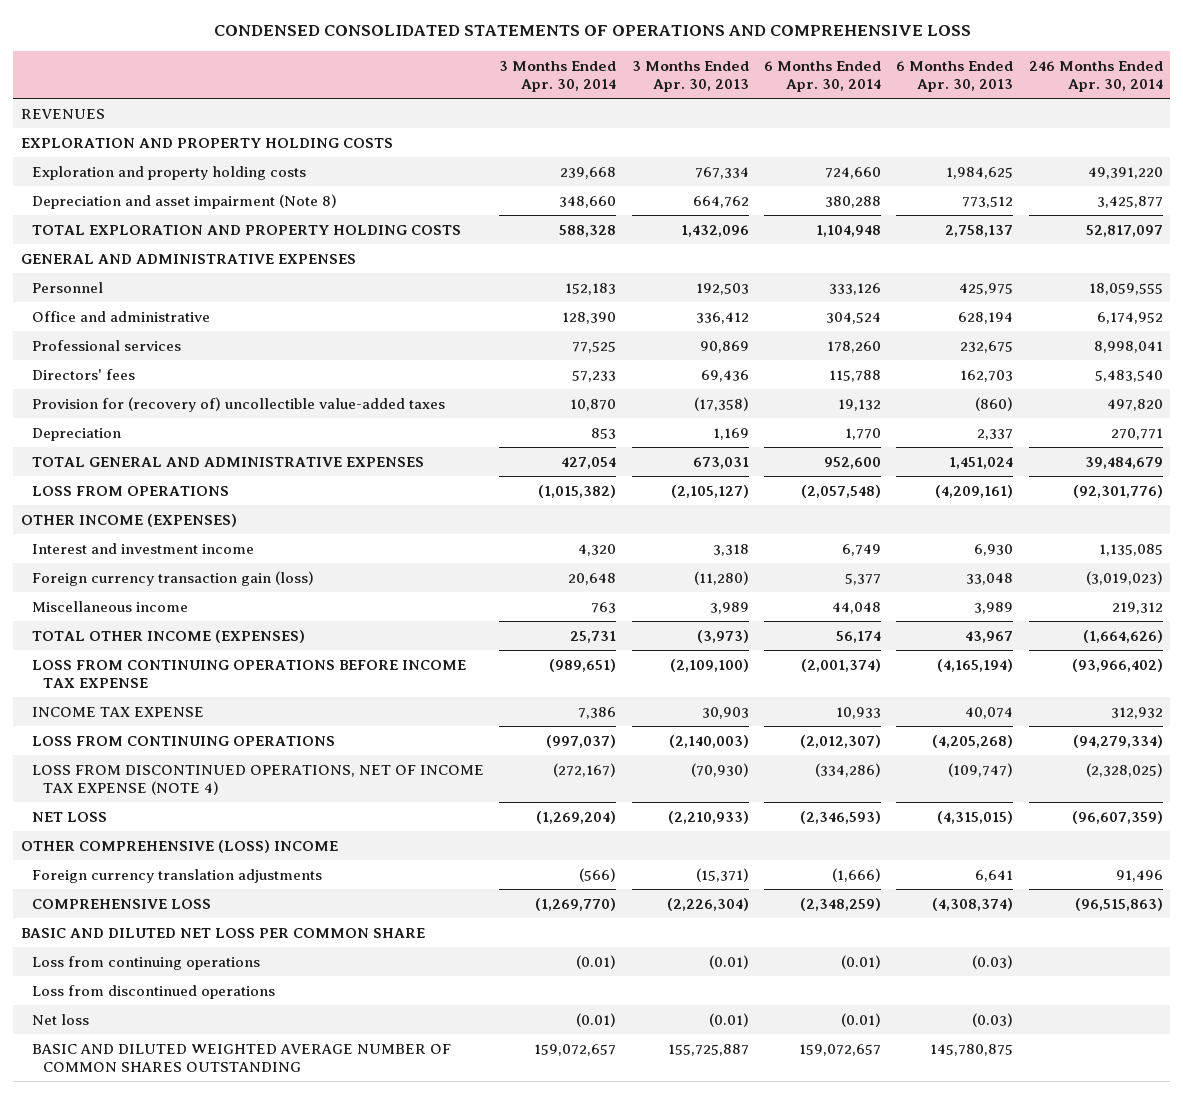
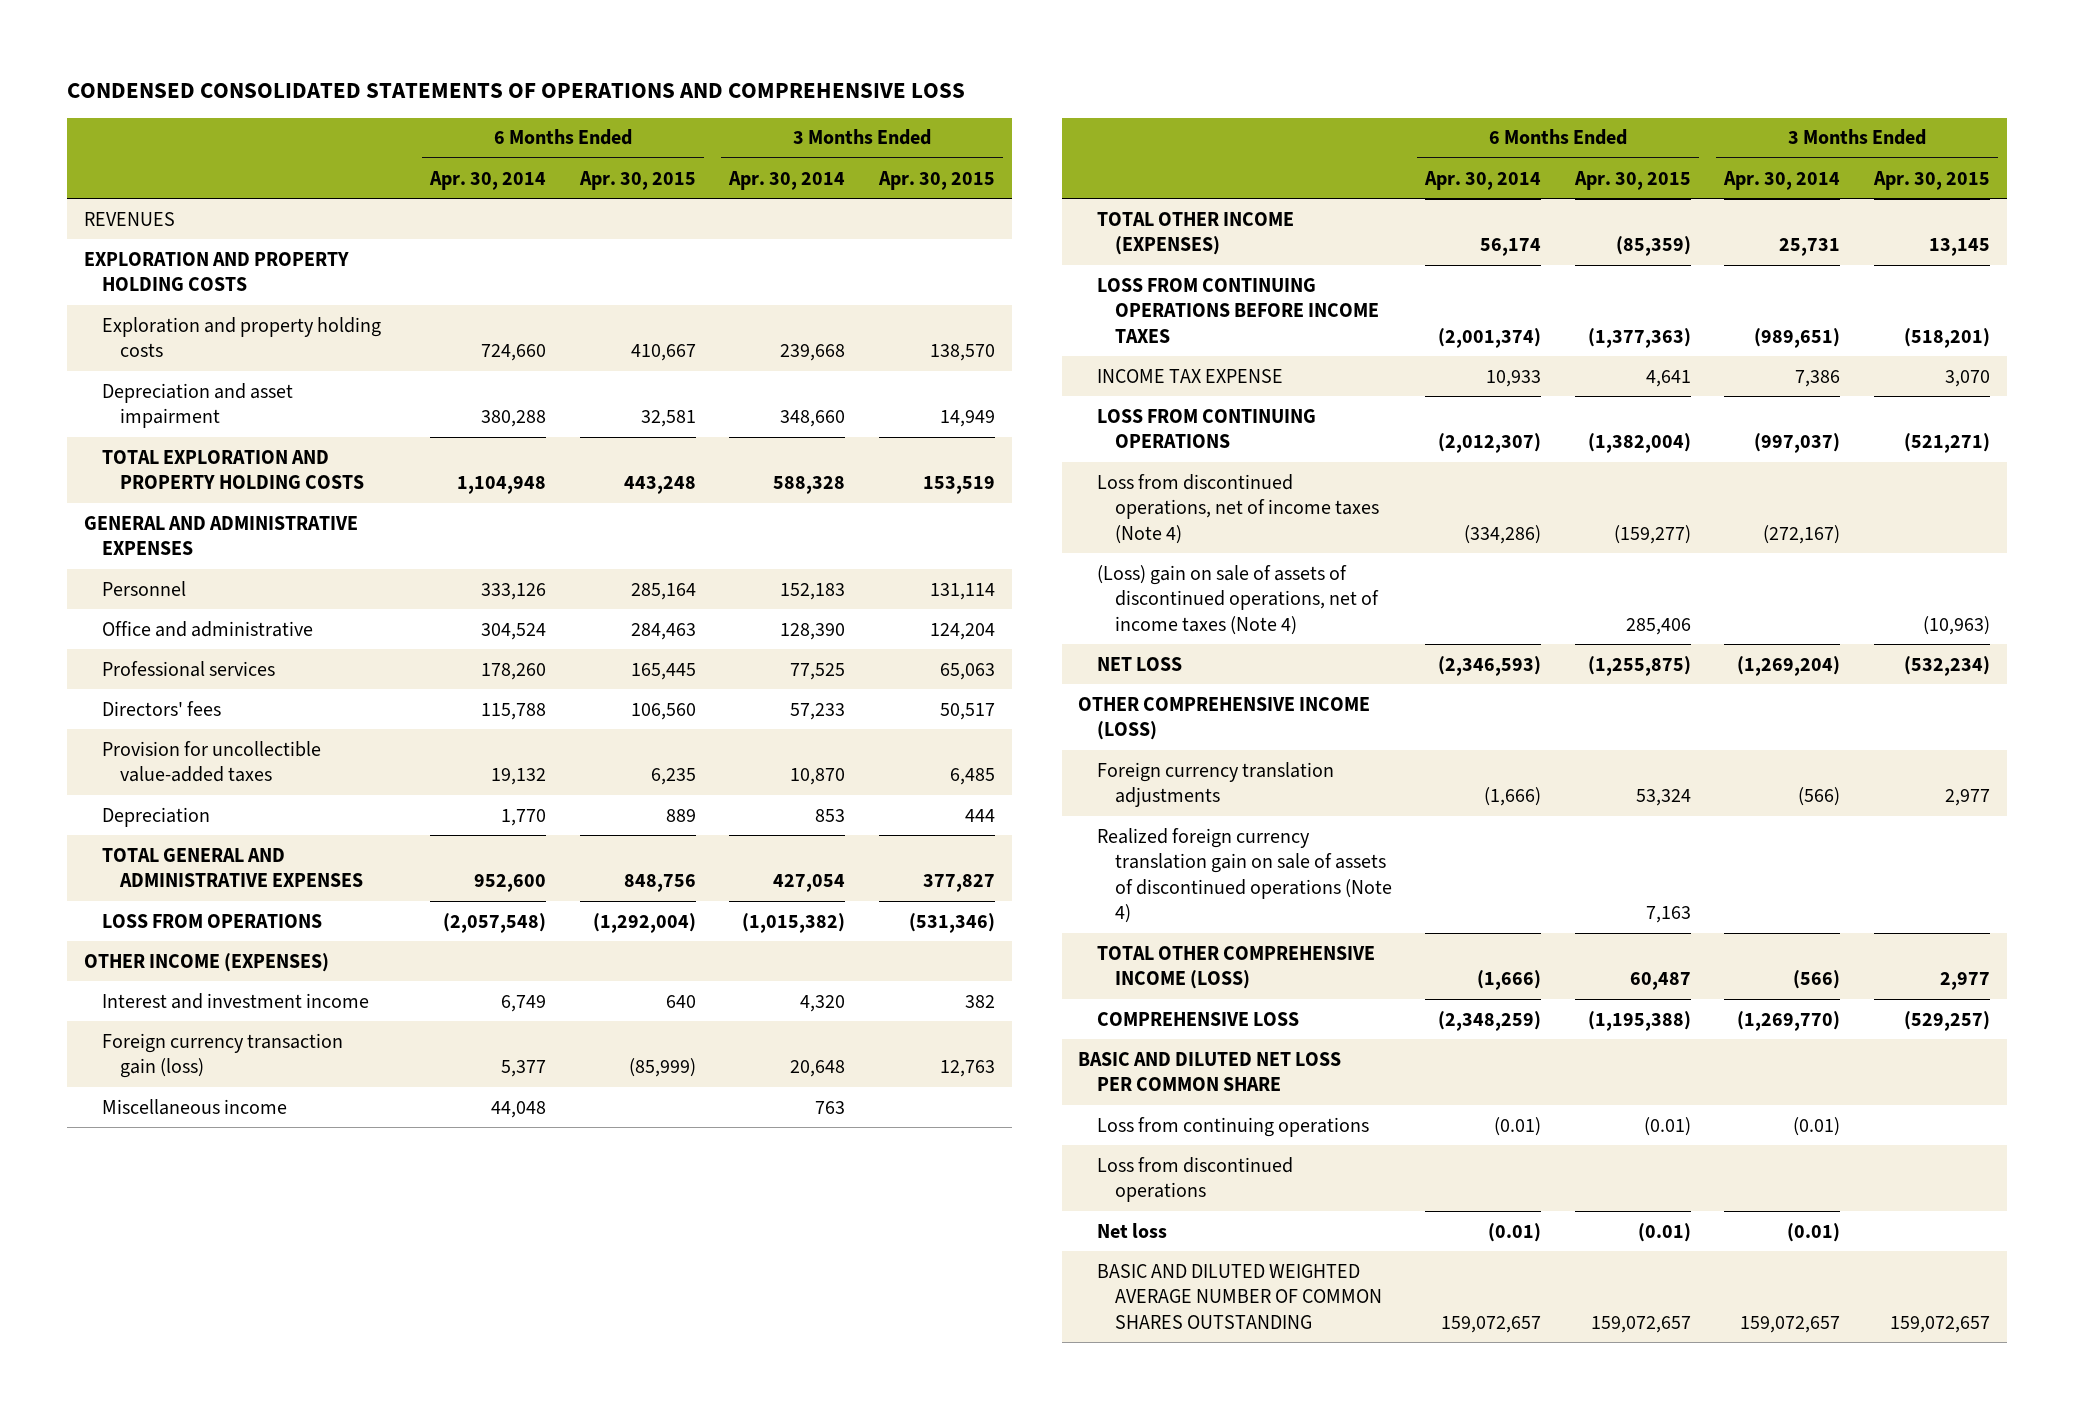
[631,60,749,92] 3 Months Ended Apr. 30, 2013 -> none
[896,60,1014,92] 6 Months Ended Apr. 30, 2013 -> none
[1028,60,1163,92] 246 Months Ended Apr. 30, 2014 -> none
none -> [578,170,696,190] Apr. 30, 2015
none -> [878,170,996,190] Apr. 30, 2015
[31,193,337,209] Depreciation and asset impairment (Note 8) -> [101,382,293,429] Depreciation and asset impairment
[31,396,445,412] Provision for (recovery of) uncollectible value-added taxes -> [101,740,321,783] Provision for uncollectible value-added taxes
[31,659,466,688] LOSS FROM CONTINUING OPERATIONS BEFORE INCOME TAX EXPENSE -> [1096,277,1379,343] LOSS FROM CONTINUING OPERATIONS BEFORE INCOME TAXES
[31,764,484,795] LOSS FROM DISCONTINUED OPERATIONS, NET OF INCOME TAX EXPENSE (NOTE 4) -> [1096,473,1379,544] Loss from discontinued operations, net of income taxes (Note 4)
none -> [1096,564,1379,635] (Loss) gain on sale of assets of discontinued operations, net of income taxes (Note 4)
[20,839,338,853] OTHER COMPREHENSIVE (LOSS) INCOME -> [1078,696,1371,741] OTHER COMPREHENSIVE INCOME (LOSS)
none -> [1096,827,1392,924] Realized foreign currency translation gain on sale of assets of discontinued operations (Note 4)
none -> [1096,945,1375,990] TOTAL OTHER COMPREHENSIVE INCOME (LOSS)

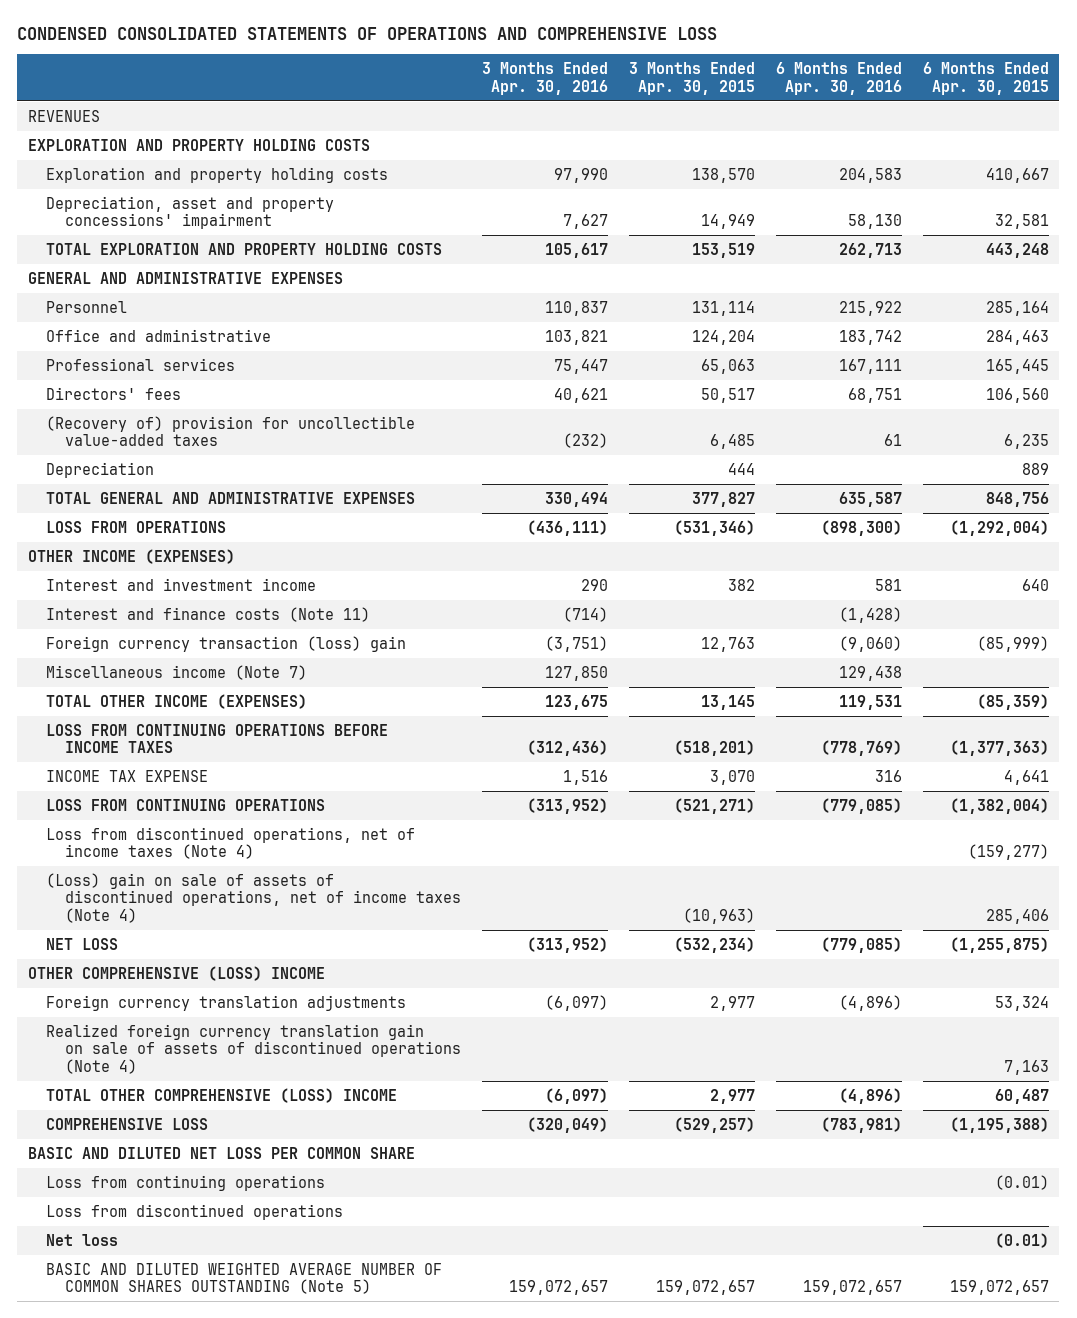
[429,170,547,190] Apr. 30, 2014 -> none
[728,170,846,190] Apr. 30, 2014 -> none
none -> [481,62,608,95] 3 Months Ended Apr. 30, 2016
none -> [775,62,902,95] 6 Months Ended Apr. 30, 2016
[101,382,293,429] Depreciation and asset impairment -> [46,195,335,230] Depreciation, asset and property concessions' impairment
[101,740,321,783] Provision for uncollectible value-added taxes -> [46,415,416,447] (Recovery of) provision for uncollectible value-added taxes
none -> [46,606,371,622] Interest and finance costs (Note 11)
[101,1032,343,1079] Foreign currency transaction gain (loss) -> [46,635,407,652] Foreign currency transaction (loss) gain
[101,1098,287,1115] Miscellaneous income -> [46,664,308,680] Miscellaneous income (Note 7)
[1078,696,1371,741] OTHER COMPREHENSIVE INCOME (LOSS) -> [27,965,325,981] OTHER COMPREHENSIVE (LOSS) INCOME
[1096,945,1375,990] TOTAL OTHER COMPREHENSIVE INCOME (LOSS) -> [46,1087,398,1103] TOTAL OTHER COMPREHENSIVE (LOSS) INCOME
[1096,1263,1382,1329] BASIC AND DILUTED WEIGHTED AVERAGE NUMBER OF COMMON SHARES OUTSTANDING -> [46,1262,443,1295] BASIC AND DILUTED WEIGHTED AVERAGE NUMBER OF COMMON SHARES OUTSTANDING (Note 5)

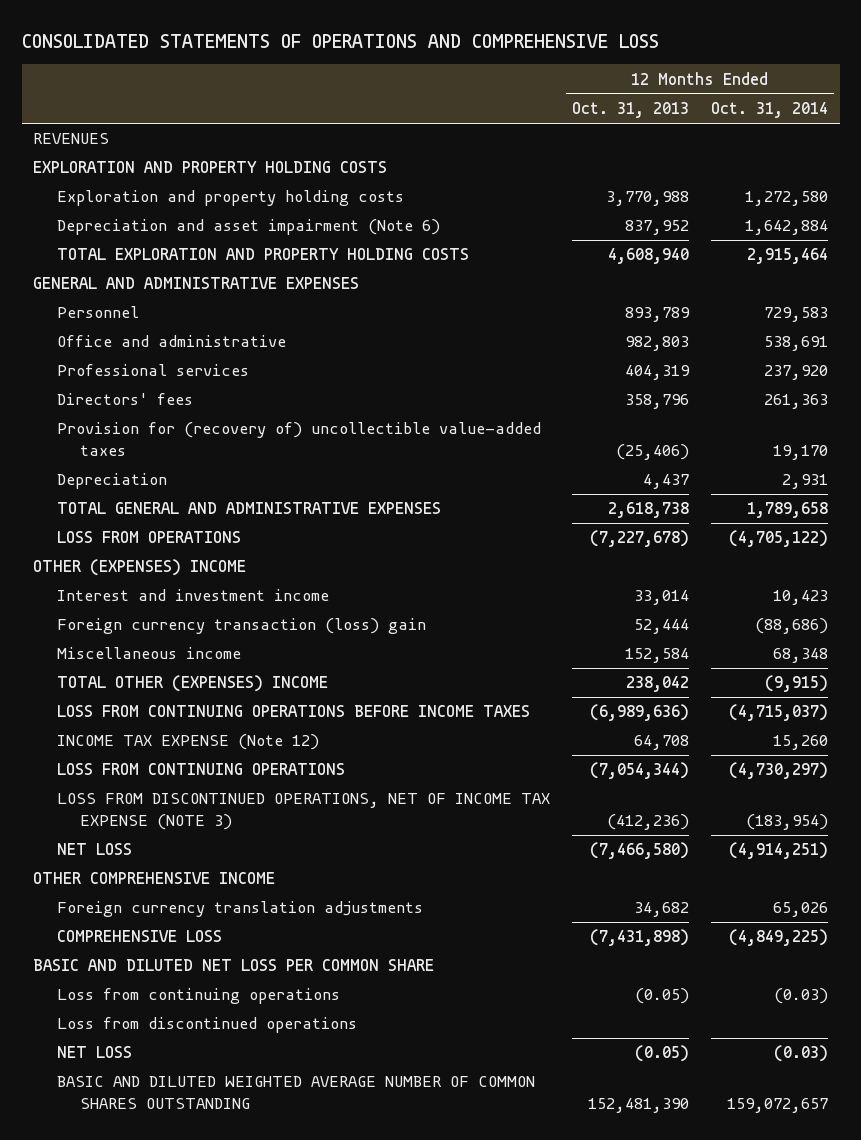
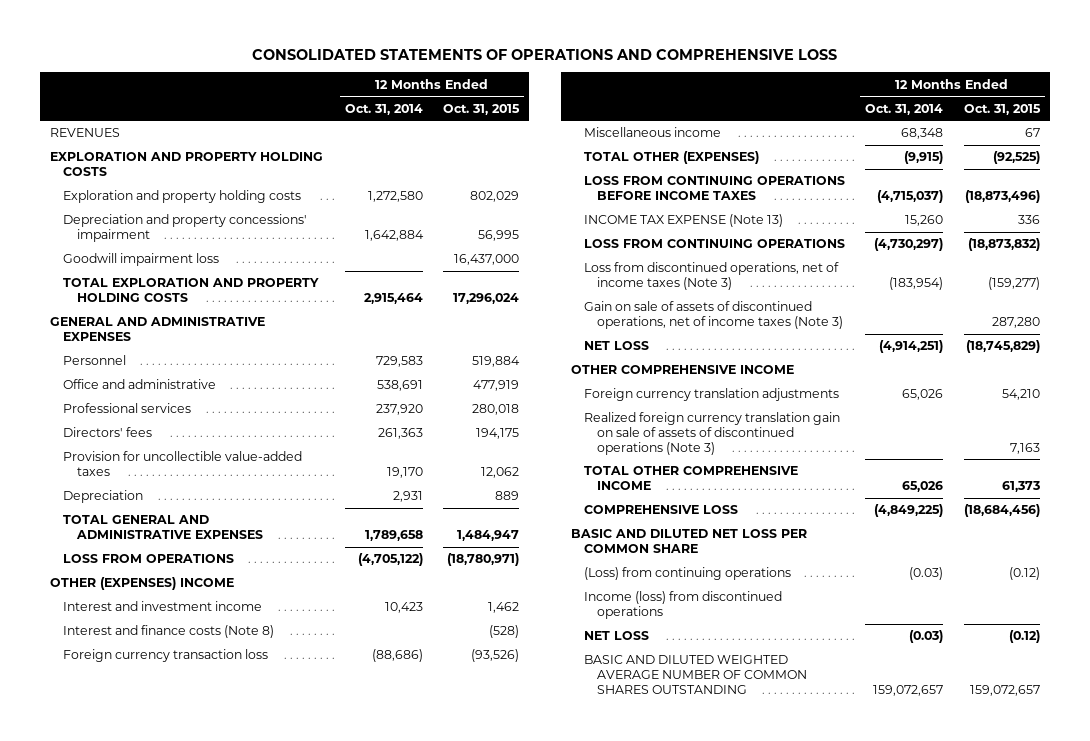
[571,102,689,119] Oct. 31, 2013 -> none
none -> [443,103,521,115] Oct. 31, 2015
[56,219,440,236] Depreciation and asset impairment (Note 6) -> [63,214,308,242] Depreciation and property concessions' impairment
none -> [63,253,220,267] Goodwill impairment loss
[56,422,541,457] Provision for (recovery of) uncollectible value-added taxes -> [63,451,303,476] Provision for uncollectible value-added taxes
none -> [63,625,275,639] Interest and finance costs (Note 8)
[56,618,426,635] Foreign currency transaction (loss) gain -> [63,649,269,663] Foreign currency transaction loss
[56,675,328,693] TOTAL OTHER (EXPENSES) INCOME -> [583,151,759,165] TOTAL OTHER (EXPENSES)
[56,734,319,751] INCOME TAX EXPENSE (Note 12) -> [583,214,783,228] INCOME TAX EXPENSE (Note 13)
[56,793,550,831] LOSS FROM DISCONTINUED OPERATIONS, NET OF INCOME TAX EXPENSE (NOTE 3) -> [583,262,839,290] Loss from discontinued operations, net of income taxes (Note 3)
none -> [583,301,844,329] Gain on sale of assets of discontinued operations, net of income taxes (Note 3)
none -> [583,412,840,455] Realized foreign currency translation gain on sale of assets of discontinued operations (Note 3)
none -> [583,466,798,490] TOTAL OTHER COMPREHENSIVE INCOME
[56,988,340,1005] Loss from continuing operations -> [583,567,791,581] (Loss) from continuing operations
[56,1017,357,1034] Loss from discontinued operations -> [583,591,782,619] Income (loss) from discontinued operations

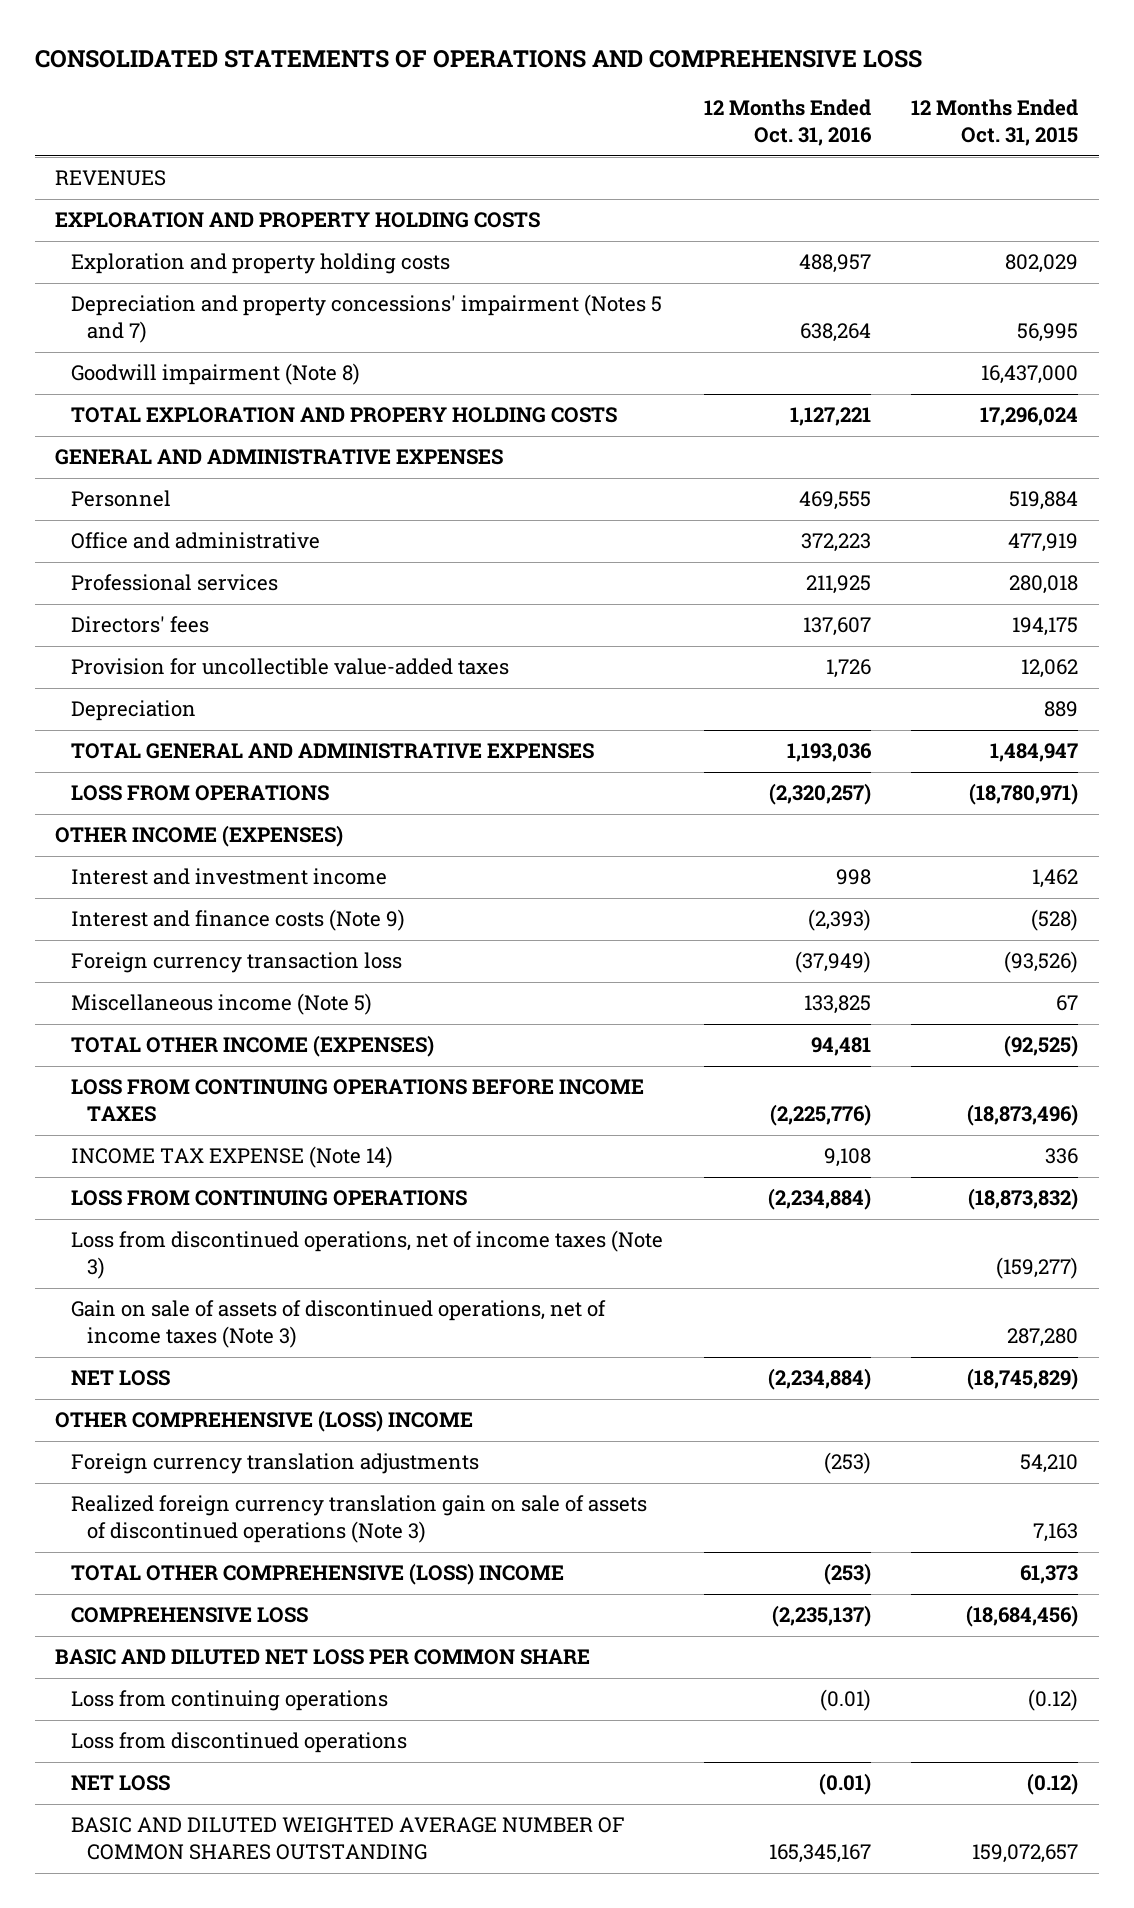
[344,103,423,115] Oct. 31, 2014 -> none
none -> [703,99,872,146] 12 Months Ended Oct. 31, 2016
[63,214,308,242] Depreciation and property concessions' impairment -> [71,294,663,343] Depreciation and property concessions' impairment (Notes 5 and 7)
[63,253,220,267] Goodwill impairment loss -> [71,363,361,386] Goodwill impairment (Note 8)
[63,278,320,302] TOTAL EXPLORATION AND PROPERTY HOLDING COSTS -> [71,407,618,424] TOTAL EXPLORATION AND PROPERY HOLDING COSTS
[50,577,235,591] OTHER (EXPENSES) INCOME -> [55,825,344,848] OTHER INCOME (EXPENSES)
[63,625,275,639] Interest and finance costs (Note 8) -> [71,909,406,932] Interest and finance costs (Note 9)
[583,127,721,138] Miscellaneous income -> [71,993,373,1016] Miscellaneous income (Note 5)
[583,151,759,165] TOTAL OTHER (EXPENSES) -> [71,1035,435,1058] TOTAL OTHER INCOME (EXPENSES)
[583,214,783,228] INCOME TAX EXPENSE (Note 13) -> [71,1146,394,1169] INCOME TAX EXPENSE (Note 14)
[570,365,794,375] OTHER COMPREHENSIVE INCOME -> [55,1410,474,1433] OTHER COMPREHENSIVE (LOSS) INCOME
[583,466,798,490] TOTAL OTHER COMPREHENSIVE INCOME -> [71,1563,565,1586] TOTAL OTHER COMPREHENSIVE (LOSS) INCOME
[583,567,791,581] (Loss) from continuing operations -> [71,1690,389,1712] Loss from continuing operations
[583,591,782,619] Income (loss) from discontinued operations -> [71,1732,408,1754] Loss from discontinued operations

